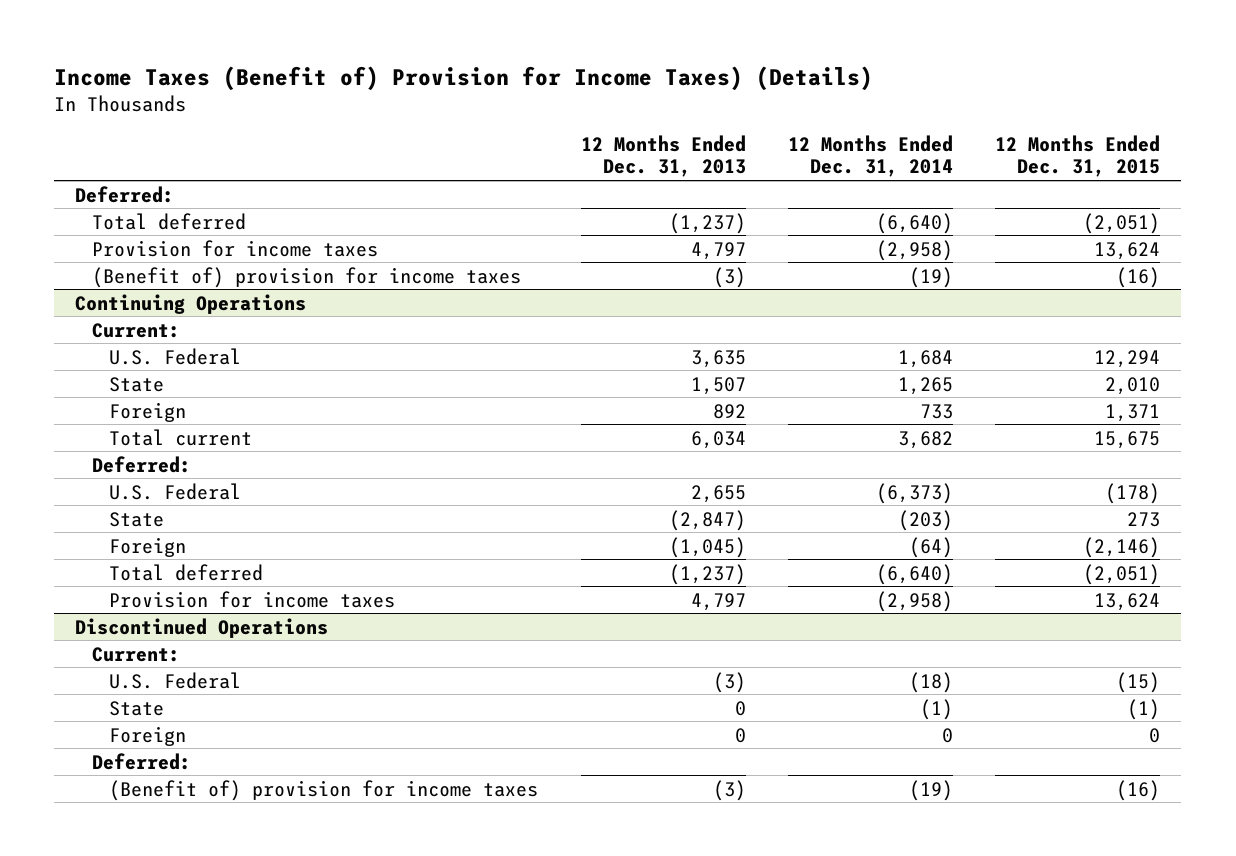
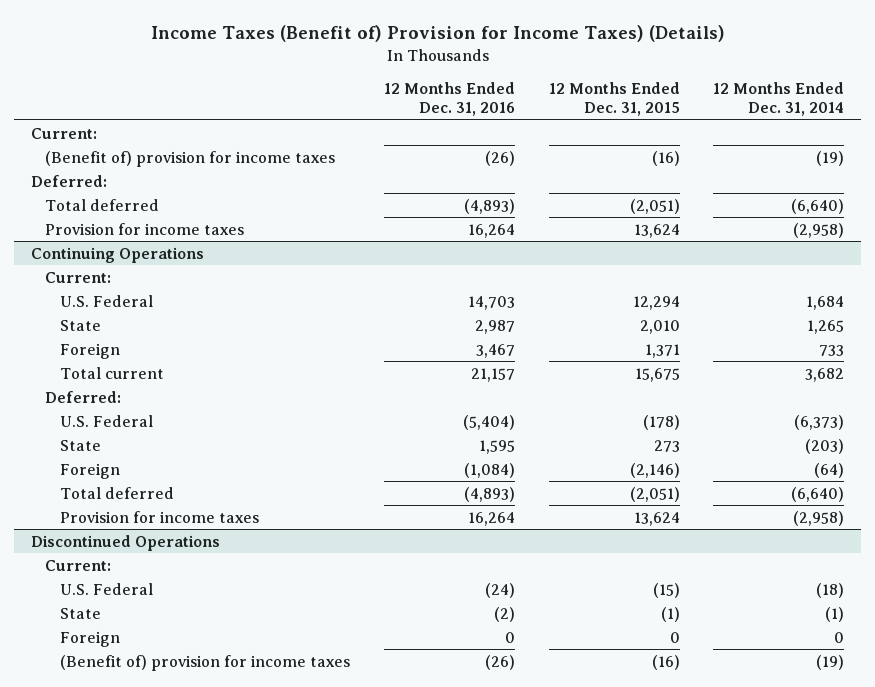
[580,134,746,178] 12 Months Ended Dec. 31, 2013 -> none
none -> [383,82,515,117] 12 Months Ended Dec. 31, 2016
none -> [30,127,97,139] Current:
[92,266,522,288] (Benefit of) provision for income taxes -> [45,150,336,167] (Benefit of) provision for income taxes
[92,752,192,770] Deferred: -> none

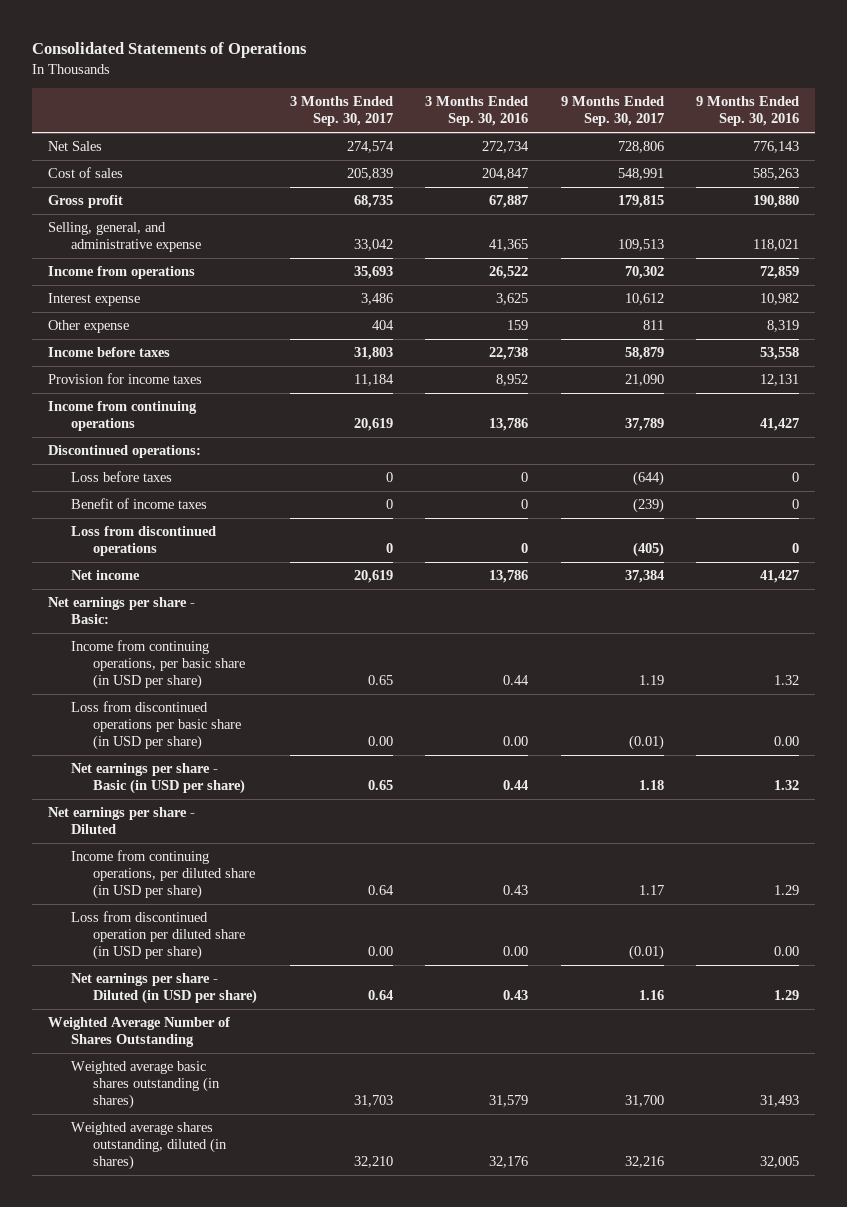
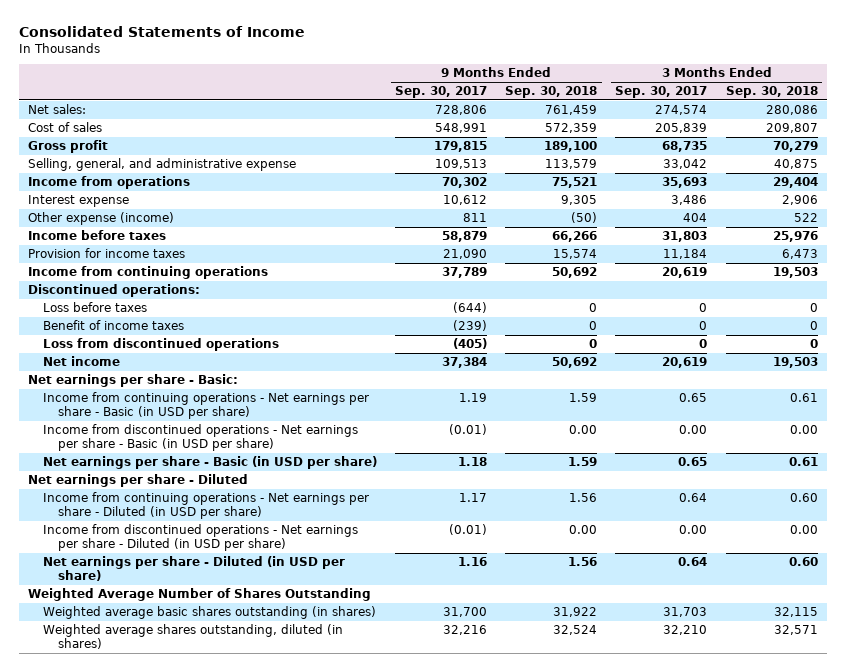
[31,42,307,59] Consolidated Statements of Operations -> [18,25,305,37] Consolidated Statements of Income
[425,96,529,127] 3 Months Ended Sep. 30, 2016 -> none
[696,96,800,127] 9 Months Ended Sep. 30, 2016 -> none
none -> [505,86,598,99] Sep. 30, 2018
none -> [725,86,818,99] Sep. 30, 2018
[48,141,103,152] Net Sales -> [28,104,87,115] Net sales:
[48,320,130,334] Other expense -> [28,212,175,226] Other expense (income)
[70,640,246,690] Income from continuing operations, per basic share (in USD per share) -> [42,392,369,419] Income from continuing operations - Net earnings per share - Basic (in USD per share)
[70,701,242,751] Loss from discontinued operations per basic share (in USD per share) -> [42,424,358,451] Income from discontinued operations - Net earnings per share - Basic (in USD per share)
[70,850,256,900] Income from continuing operations, per diluted share (in USD per share) -> [42,492,369,519] Income from continuing operations - Net earnings per share - Diluted (in USD per share)
[70,911,246,961] Loss from discontinued operation per diluted share (in USD per share) -> [42,524,358,551] Income from discontinued operations - Net earnings per share - Diluted (in USD per share)

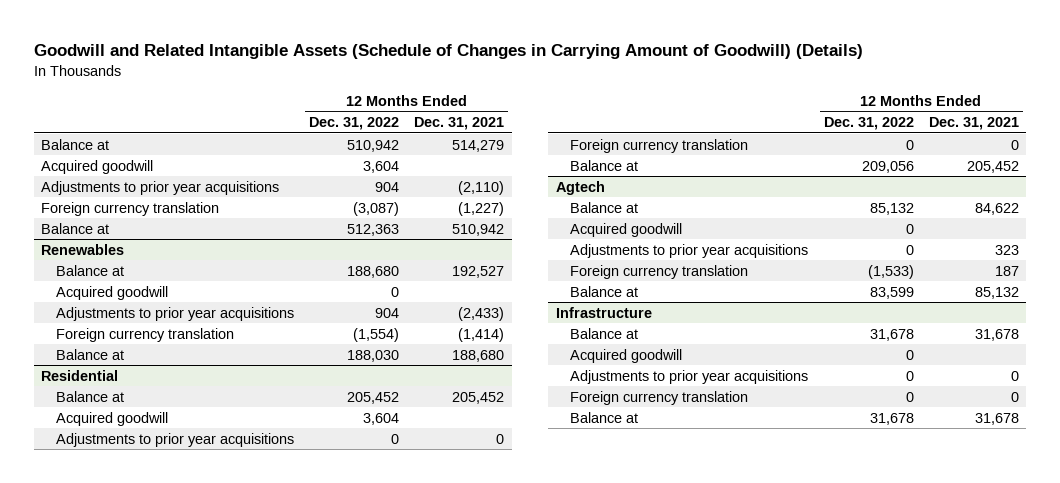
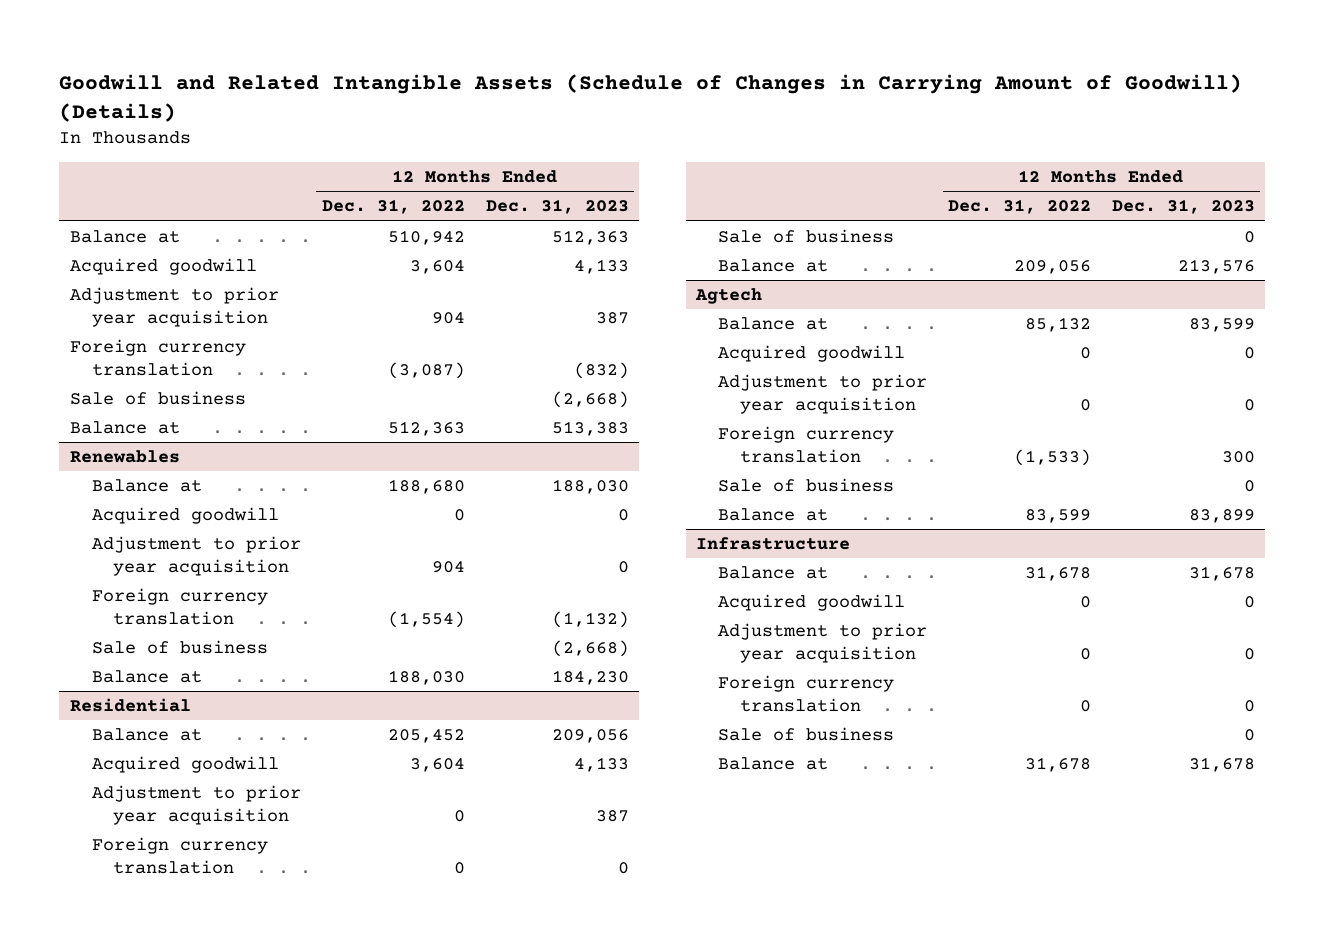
[414,117,505,131] Dec. 31, 2021 -> none
none -> [485,199,629,215] Dec. 31, 2023
[41,180,280,195] Adjustments to prior year acquisitions -> [69,287,279,328] Adjustment to prior year acquisition
none -> [69,391,246,406] Sale of business
[55,306,294,321] Adjustments to prior year acquisitions -> [91,536,301,577] Adjustment to prior year acquisition
none -> [91,640,268,655] Sale of business
[55,432,294,447] Adjustments to prior year acquisitions -> [91,785,301,826] Adjustment to prior year acquisition
none -> [717,229,894,244] Sale of business
[570,243,809,258] Adjustments to prior year acquisitions -> [717,374,927,415] Adjustment to prior year acquisition
none -> [717,478,894,493] Sale of business
[570,369,809,384] Adjustments to prior year acquisitions -> [717,623,927,664] Adjustment to prior year acquisition
none -> [717,727,894,742] Sale of business

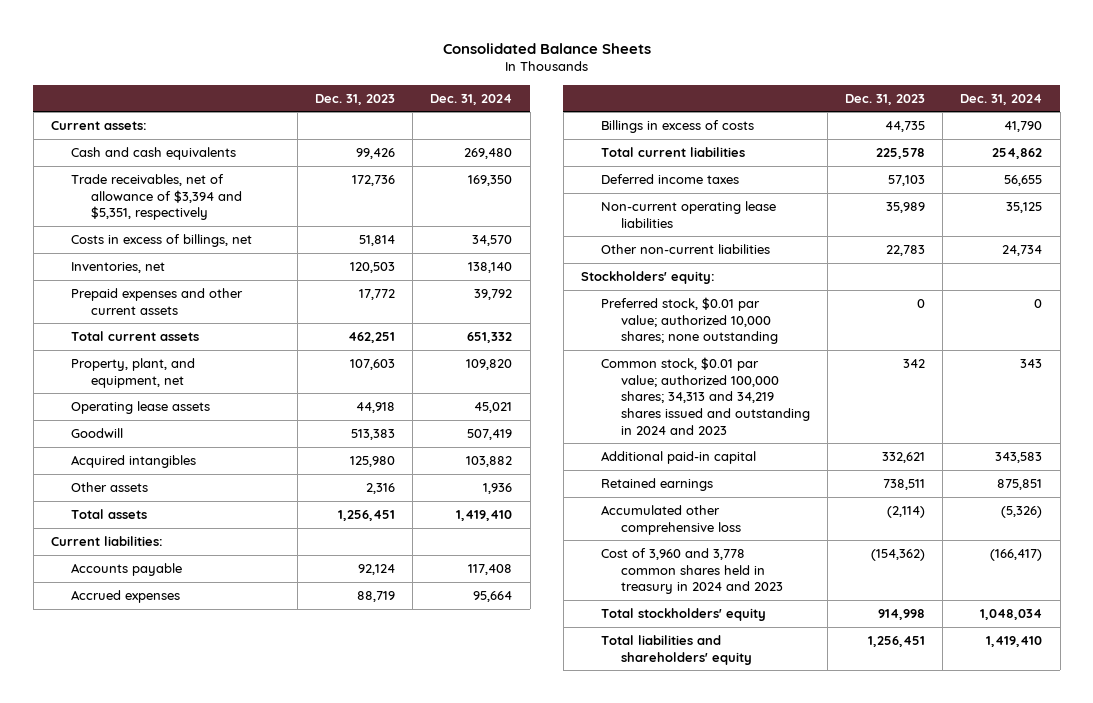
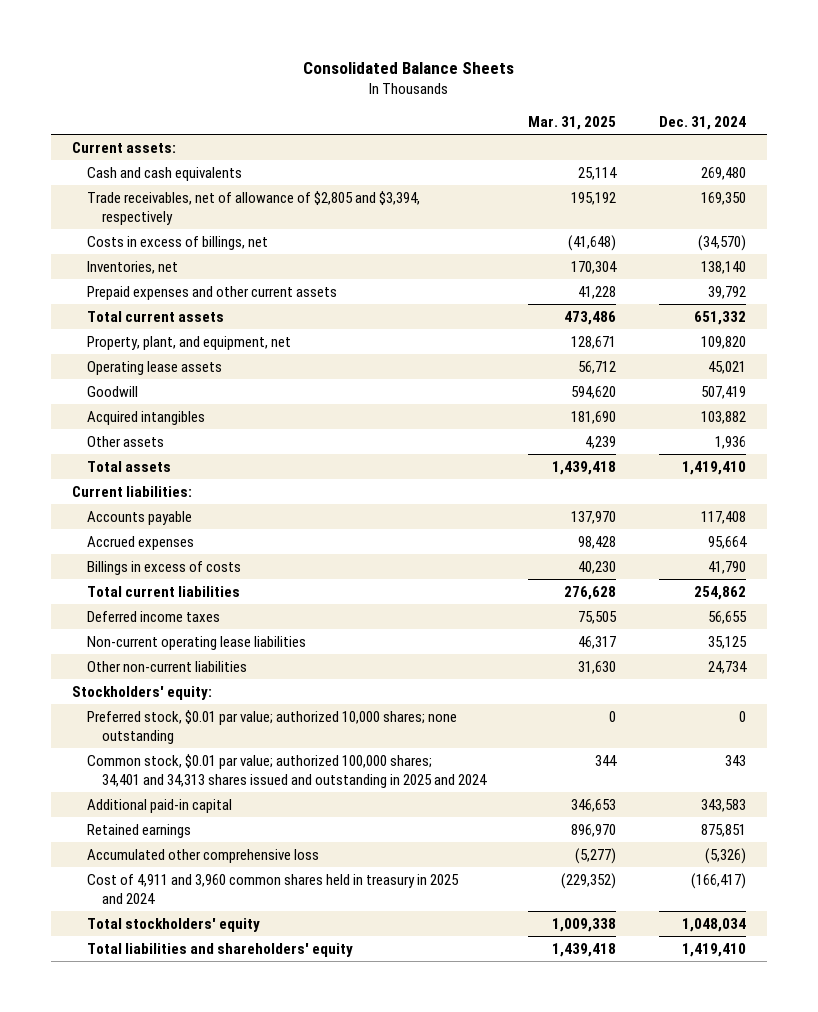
[314,93,395,105] Dec. 31, 2023 -> none
none -> [528,115,617,130] Mar. 31, 2025
[70,173,242,221] Trade receivables, net of allowance of $3,394 and $5,351, respectively -> [87,190,421,225] Trade receivables, net of allowance of $2,805 and $3,394, respectively
[472,234,513,246] 34,570 -> [698,234,747,251] (34,570)
[600,356,810,435] Common stock, $0.01 par value; authorized 100,000 shares; 34,313 and 34,219 shares issued and outstanding in 2024 and 2023 -> [87,753,487,788] Common stock, $0.01 par value; authorized 100,000 shares; 34,401 and 34,313 shares issued and outstanding in 2025 and 2024
[600,547,783,595] Cost of 3,960 and 3,778 common shares held in treasury in 2024 and 2023 -> [87,873,460,904] Cost of 4,911 and 3,960 common shares held in treasury in 2025 and 2024

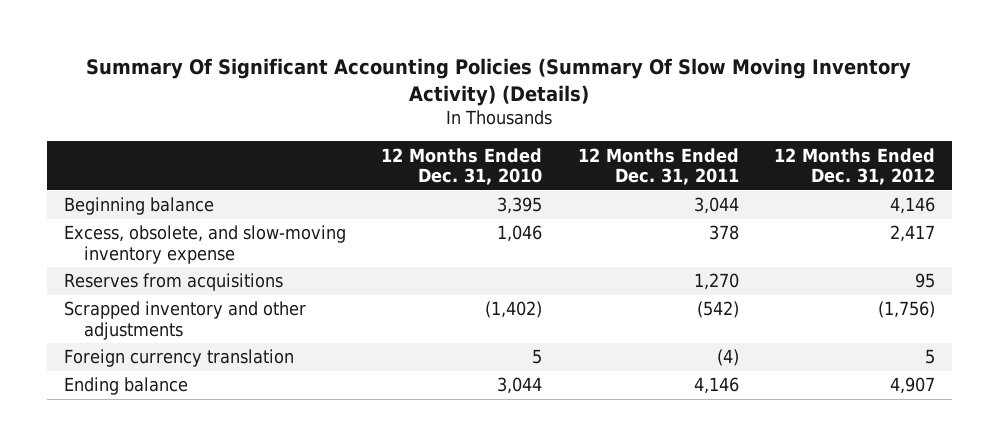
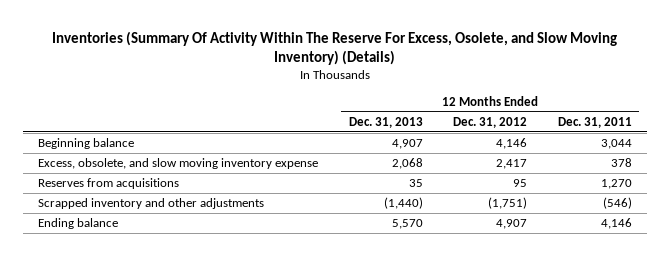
[86,57,912,106] Summary Of Significant Accounting Policies (Summary Of Slow Moving Inventory Activity) (Details) -> [51,30,617,66] Inventories (Summary Of Activity Within The Reserve For Excess, Osolete, and Slow Moving Inventory) (Details)
[381,147,543,185] 12 Months Ended Dec. 31, 2010 -> none
none -> [348,116,423,128] Dec. 31, 2013
[64,225,347,264] Excess, obsolete, and slow-moving inventory expense -> [38,158,319,170] Excess, obsolete, and slow moving inventory expense
[64,349,295,368] Foreign currency translation -> none
[696,301,739,319] (542) -> [602,197,632,210] (546)
[877,301,935,319] (1,756) -> [488,197,528,210] (1,751)

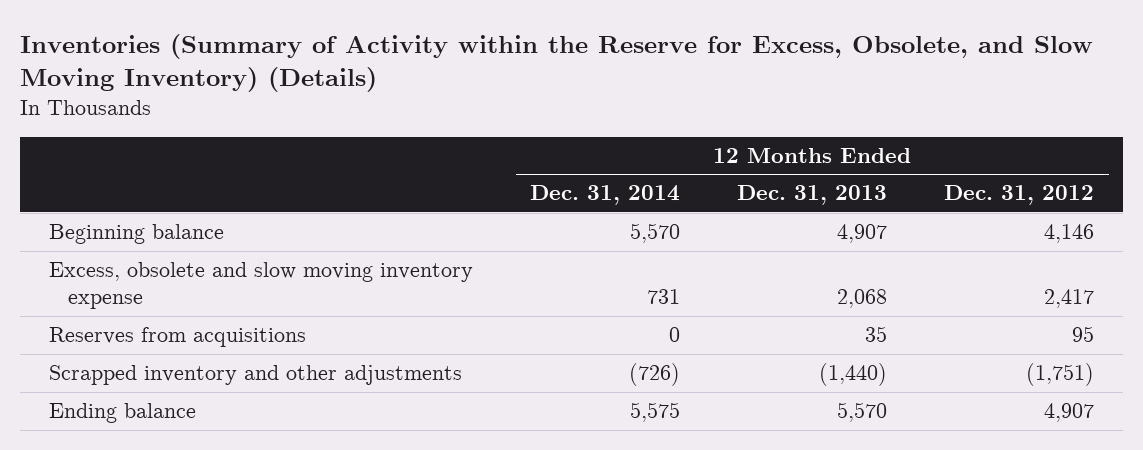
[51,30,617,66] Inventories (Summary Of Activity Within The Reserve For Excess, Osolete, and Slow Moving Inventory) (Details) -> [20,34,1094,93] Inventories (Summary of Activity within the Reserve for Excess, Obsolete, and Slow Moving Inventory) (Details)
[557,116,632,128] Dec. 31, 2011 -> none
none -> [529,185,680,206] Dec. 31, 2014
[38,158,319,170] Excess, obsolete, and slow moving inventory expense -> [48,262,473,310] Excess, obsolete and slow moving inventory expense

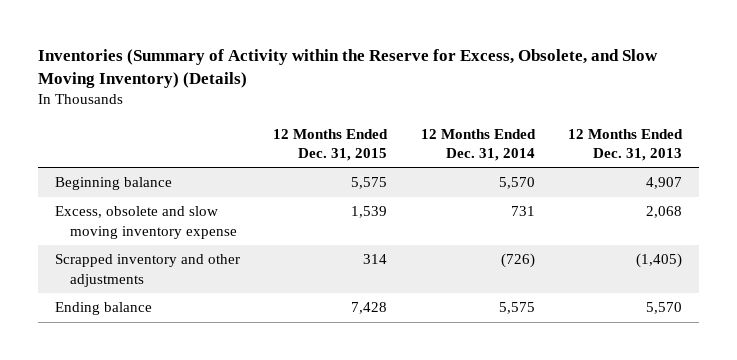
[944,185,1095,206] Dec. 31, 2012 -> none
none -> [273,128,389,161] 12 Months Ended Dec. 31, 2015
[48,327,306,348] Reserves from acquisitions -> none
[819,363,888,387] (1,440) -> [636,253,683,269] (1,405)

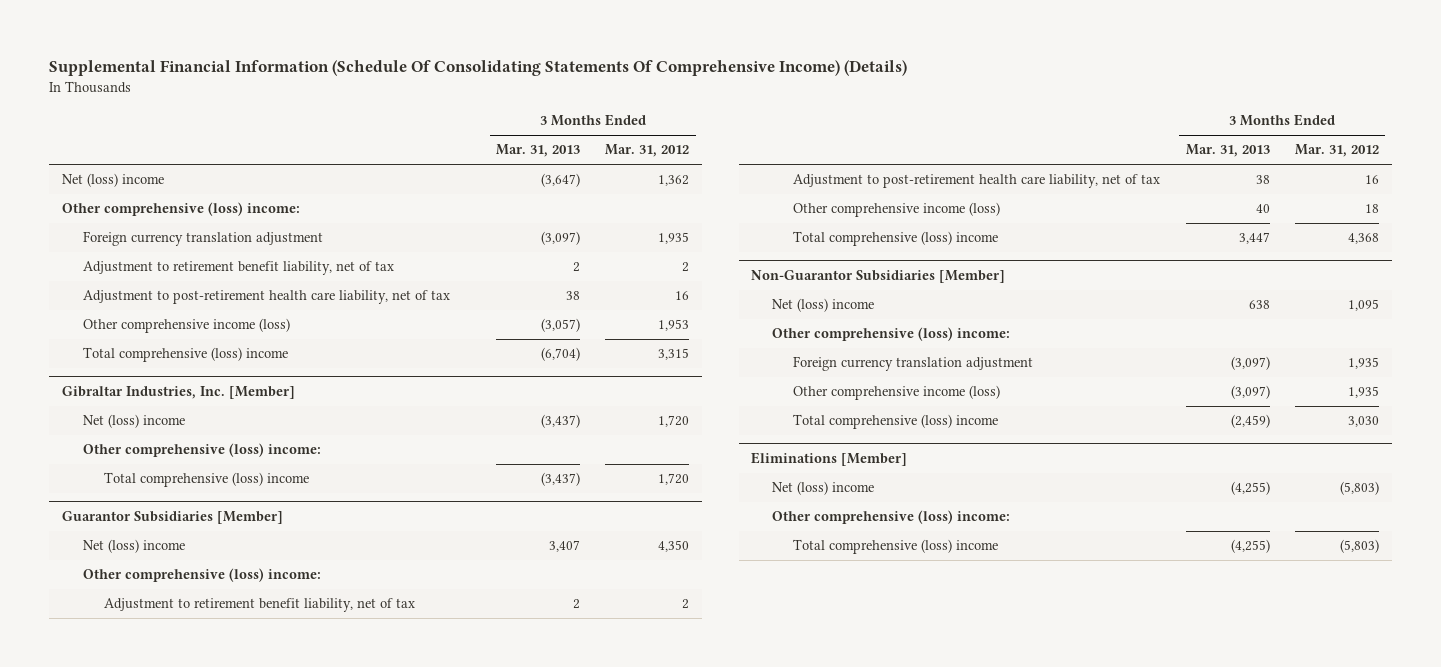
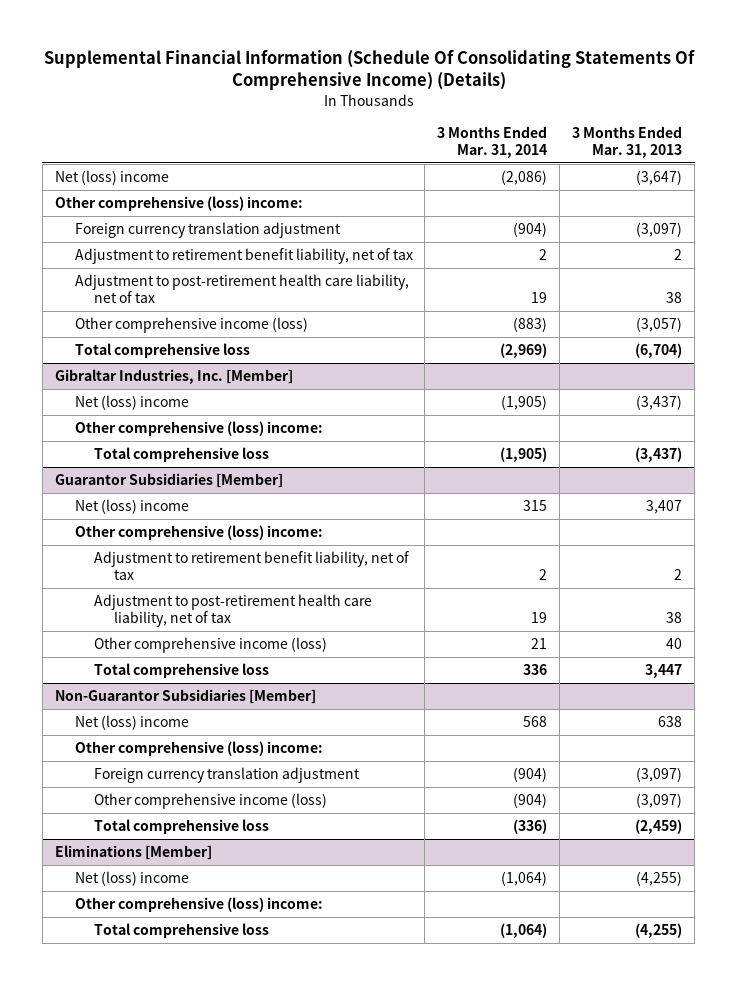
[605,144,690,158] Mar. 31, 2012 -> none
none -> [437,125,548,159] 3 Months Ended Mar. 31, 2014
[82,347,288,363] Total comprehensive (loss) income -> [74,343,250,359] Total comprehensive loss
[103,472,309,488] Total comprehensive (loss) income -> [94,447,270,463] Total comprehensive loss
[793,231,999,247] Total comprehensive (loss) income -> [94,663,270,679] Total comprehensive loss
[793,414,999,430] Total comprehensive (loss) income -> [94,819,270,835] Total comprehensive loss
[793,539,999,555] Total comprehensive (loss) income -> [94,923,270,939] Total comprehensive loss

